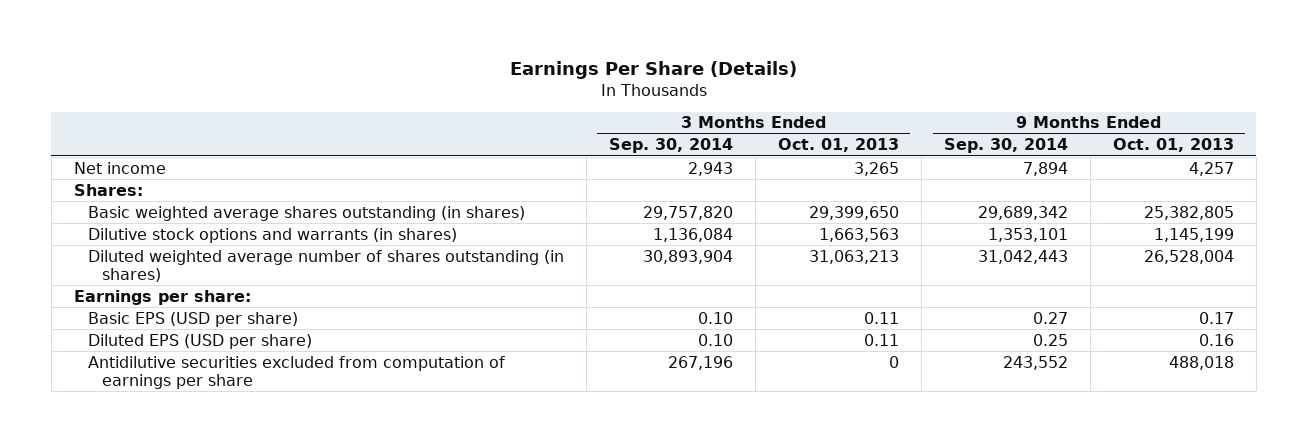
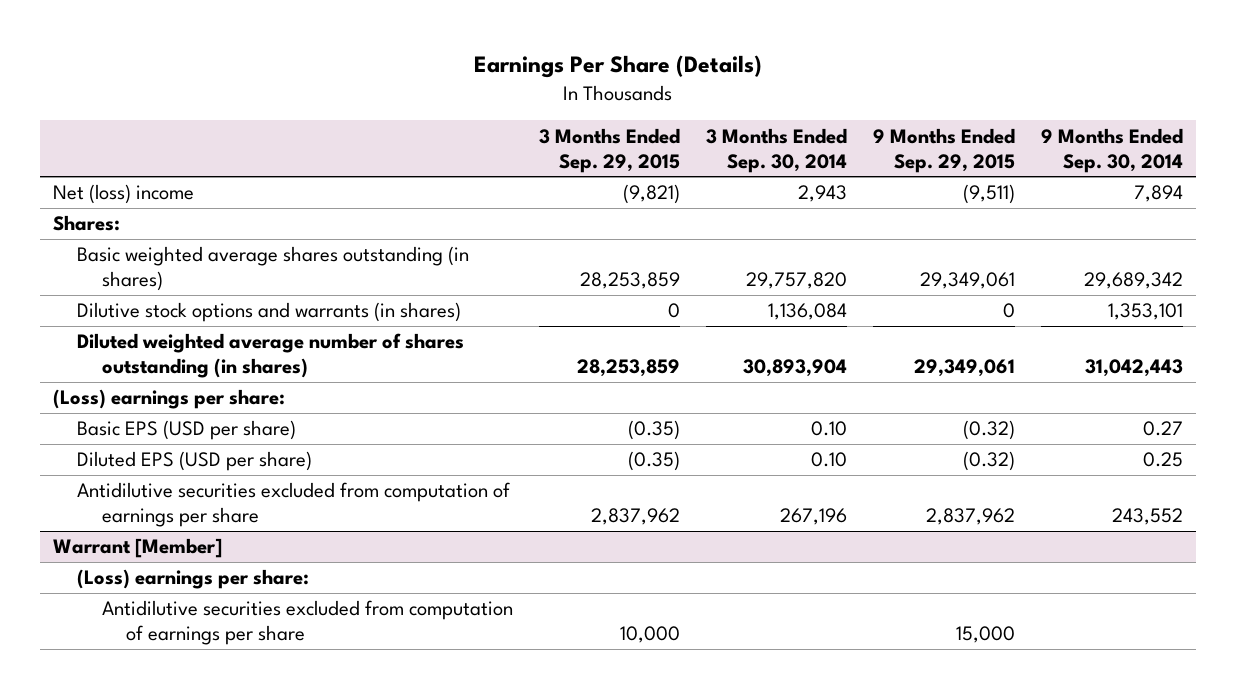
[777,138,899,153] Oct. 01, 2013 -> none
[1112,138,1234,153] Oct. 01, 2013 -> none
none -> [538,127,680,173] 3 Months Ended Sep. 29, 2015
none -> [872,127,1015,173] 9 Months Ended Sep. 29, 2015
[73,161,166,174] Net income -> [53,184,195,205] Net (loss) income
[73,289,251,305] Earnings per share: -> [53,389,286,410] (Loss) earnings per share:
none -> [53,538,223,559] Warrant [Member]
none -> [77,569,310,590] (Loss) earnings per share:
none -> [101,600,513,646] Antidilutive securities excluded from computation of earnings per share

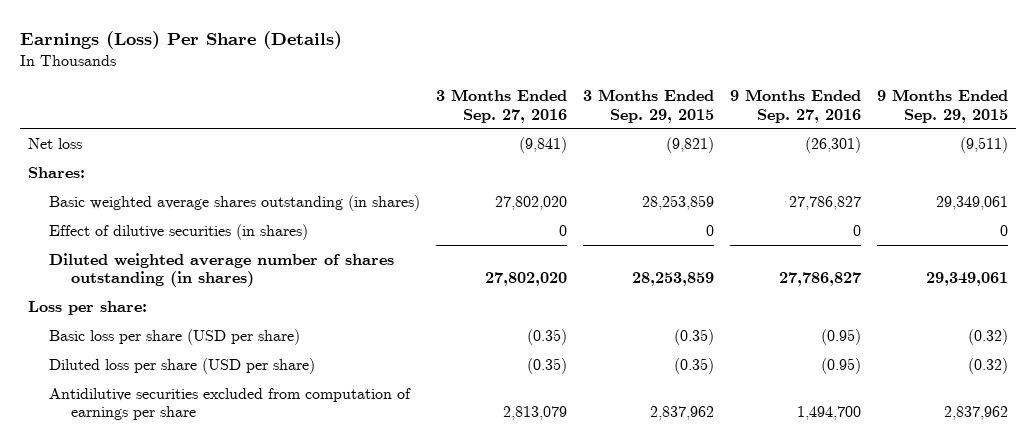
[473,55,762,79] Earnings Per Share (Details) -> [20,30,343,49] Earnings (Loss) Per Share (Details)
[705,127,847,173] 3 Months Ended Sep. 30, 2014 -> none
[1040,127,1183,173] 9 Months Ended Sep. 30, 2014 -> none
none -> [436,88,568,123] 3 Months Ended Sep. 27, 2016
none -> [729,88,861,123] 9 Months Ended Sep. 27, 2016
[53,184,195,205] Net (loss) income -> [28,137,83,149] Net loss
[77,302,462,323] Dilutive stock options and warrants (in shares) -> none
none -> [49,223,309,240] Effect of dilutive securities (in shares)
[53,389,286,410] (Loss) earnings per share: -> [28,300,148,315] Loss per share:
[77,420,297,441] Basic EPS (USD per share) -> [49,328,301,345] Basic loss per share (USD per share)
[77,451,313,472] Diluted EPS (USD per share) -> [49,357,316,374] Diluted loss per share (USD per share)
[53,538,223,559] Warrant [Member] -> none
[77,569,310,590] (Loss) earnings per share: -> none
[101,600,513,646] Antidilutive securities excluded from computation of earnings per share -> none

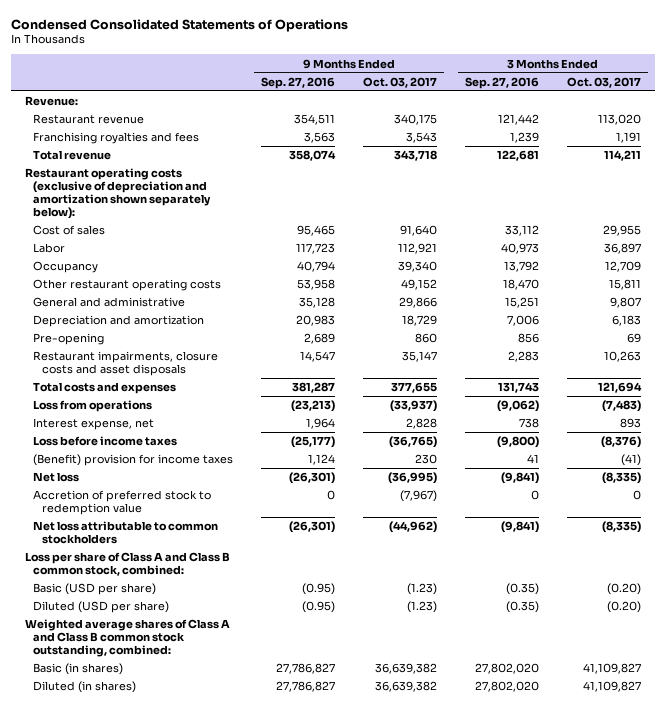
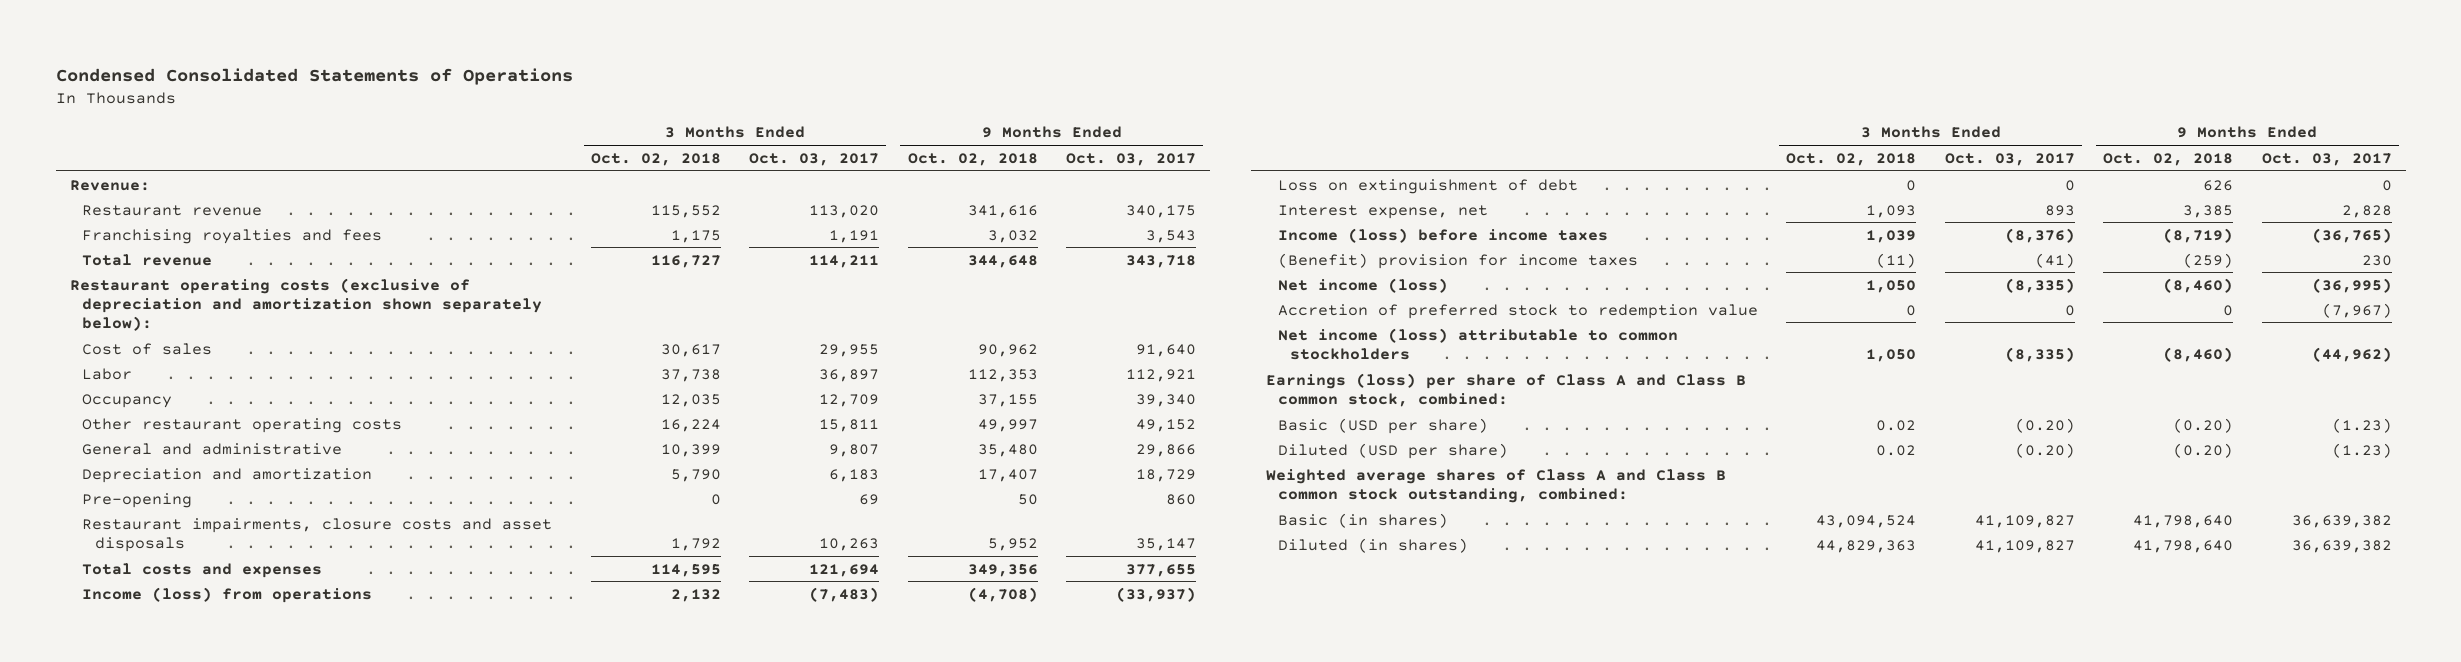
[261,76,336,89] Sep. 27, 2016 -> none
[464,76,539,89] Sep. 27, 2016 -> none
none -> [590,152,721,166] Oct. 02, 2018
none -> [907,152,1038,166] Oct. 02, 2018
[33,400,153,413] Loss from operations -> [82,586,373,603] Income (loss) from operations
none -> [1277,178,1578,194] Loss on extinguishment of debt
[33,436,178,447] Loss before income taxes -> [1277,227,1608,243] Income (loss) before income taxes
[33,472,80,483] Net loss -> [1277,277,1448,293] Net income (loss)
[33,521,219,545] Net loss attributable to common stockholders -> [1277,327,1678,360] Net income (loss) attributable to common stockholders
[25,552,231,577] Loss per share of Class A and Class B common stock, combined: -> [1265,372,1746,407] Earnings (loss) per share of Class A and Class B common stock, combined:

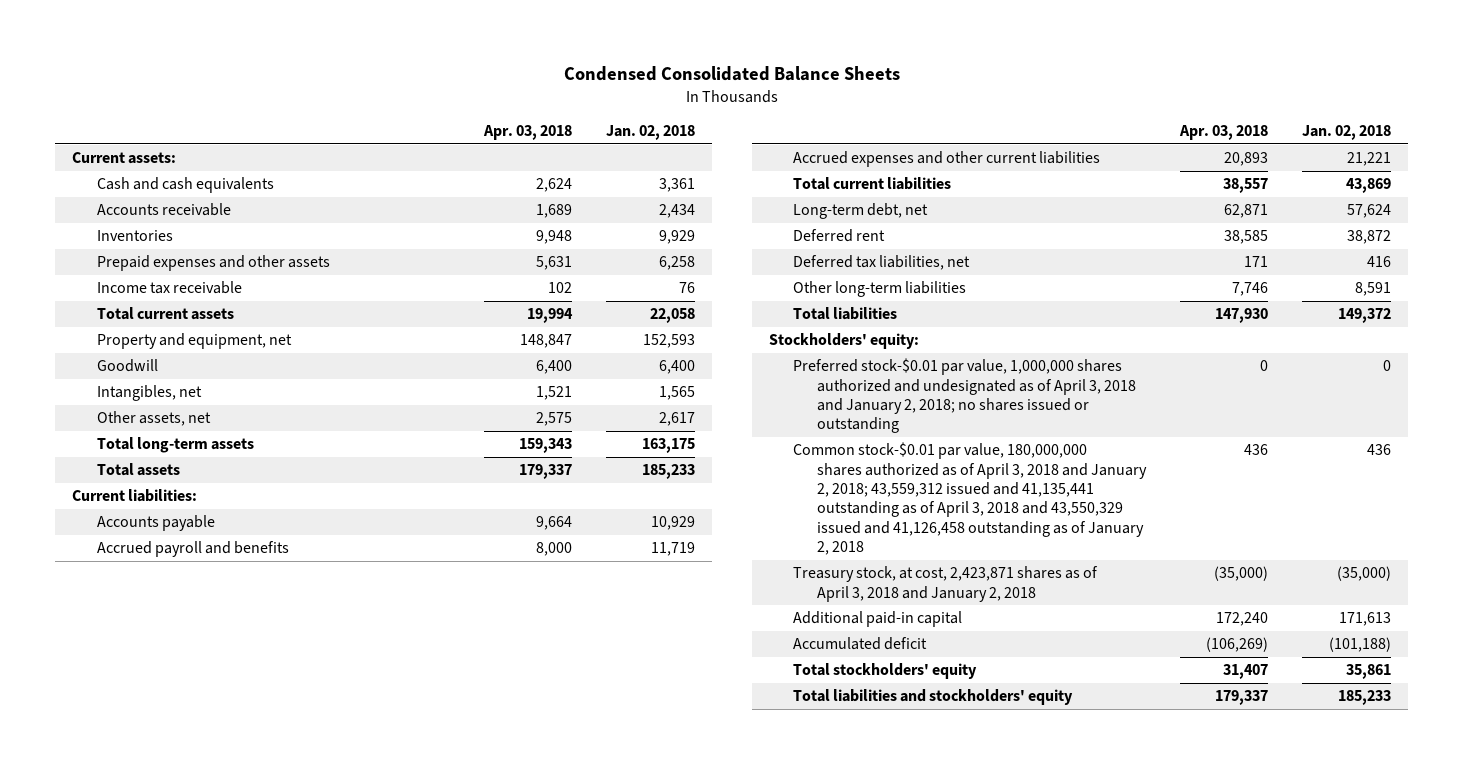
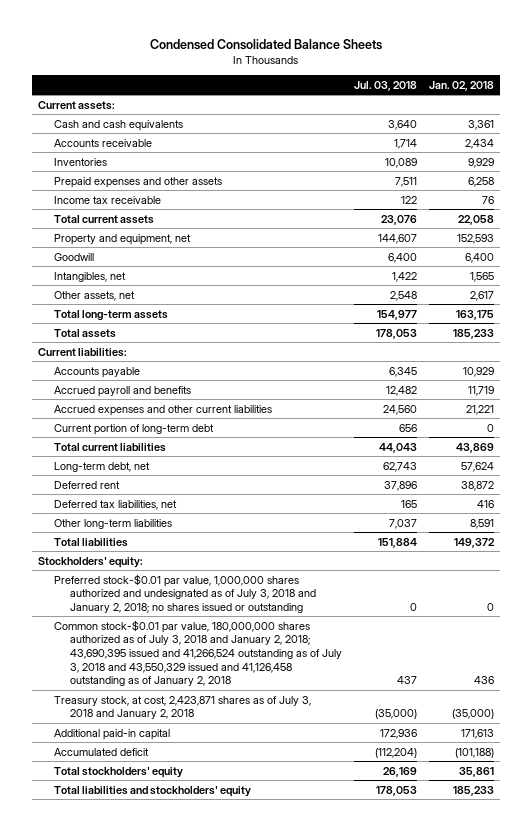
[482,125,572,141] Apr. 03, 2018 -> none
none -> [353,80,417,91] Jul. 03, 2018
none -> [53,423,214,435] Current portion of long-term debt
[793,358,1137,434] Preferred stock-$0.01 par value, 1,000,000 shares authorized and undesignated as of April 3, 2018 and January 2, 2018; no shares issued or outstanding -> [53,573,316,613] Preferred stock-$0.01 par value, 1,000,000 shares authorized and undesignated as of July 3, 2018 and January 2, 2018; no shares issued or outstanding
[793,442,1148,556] Common stock-$0.01 par value, 180,000,000 shares authorized as of April 3, 2018 and January 2, 2018; 43,559,312 issued and 41,135,441 outstanding as of April 3, 2018 and 43,550,329 issued and 41,126,458 outstanding as of January 2, 2018 -> [53,619,342,687] Common stock-$0.01 par value, 180,000,000 shares authorized as of July 3, 2018 and January 2, 2018; 43,690,395 issued and 41,266,524 outstanding as of July 3, 2018 and 43,550,329 issued and 41,126,458 outstanding as of January 2, 2018
[793,566,1099,602] Treasury stock, at cost, 2,423,871 shares as of April 3, 2018 and January 2, 2018 -> [53,695,311,720] Treasury stock, at cost, 2,423,871 shares as of July 3, 2018 and January 2, 2018

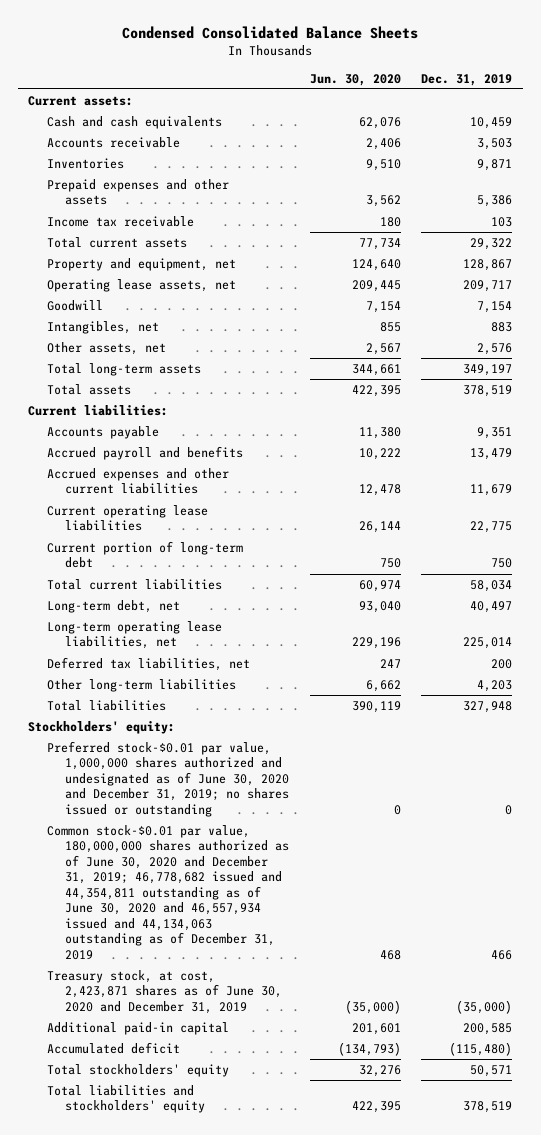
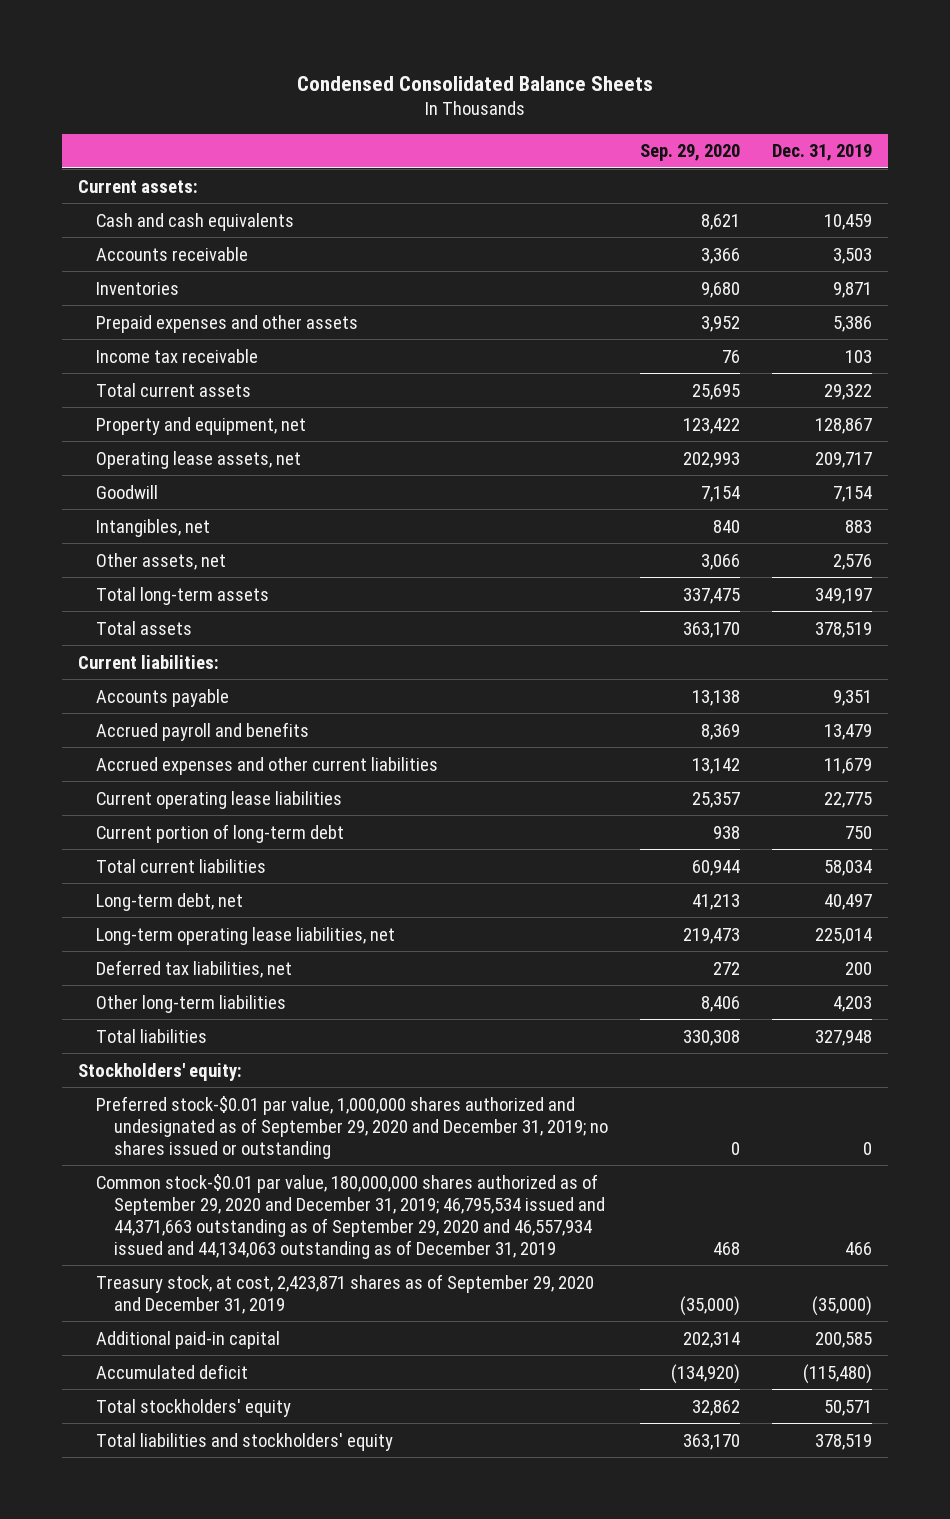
[309,73,401,86] Jun. 30, 2020 -> none
none -> [639,144,740,162] Sep. 29, 2020
[46,741,289,817] Preferred stock-$0.01 par value, 1,000,000 shares authorized and undesignated as of June 30, 2020 and December 31, 2019; no shares issued or outstanding -> [95,1095,608,1159] Preferred stock-$0.01 par value, 1,000,000 shares authorized and undesignated as of September 29, 2020 and December 31, 2019; no shares issued or outstanding
[46,825,289,960] Common stock-$0.01 par value, 180,000,000 shares authorized as of June 30, 2020 and December 31, 2019; 46,778,682 issued and 44,354,811 outstanding as of June 30, 2020 and 46,557,934 issued and 44,134,063 outstanding as of December 31, 2019 -> [95,1173,605,1259] Common stock-$0.01 par value, 180,000,000 shares authorized as of September 29, 2020 and December 31, 2019; 46,795,534 issued and 44,371,663 outstanding as of September 29, 2020 and 46,557,934 issued and 44,134,063 outstanding as of December 31, 2019
[46,970,282,1014] Treasury stock, at cost, 2,423,871 shares as of June 30, 2020 and December 31, 2019 -> [95,1273,594,1314] Treasury stock, at cost, 2,423,871 shares as of September 29, 2020 and December 31, 2019

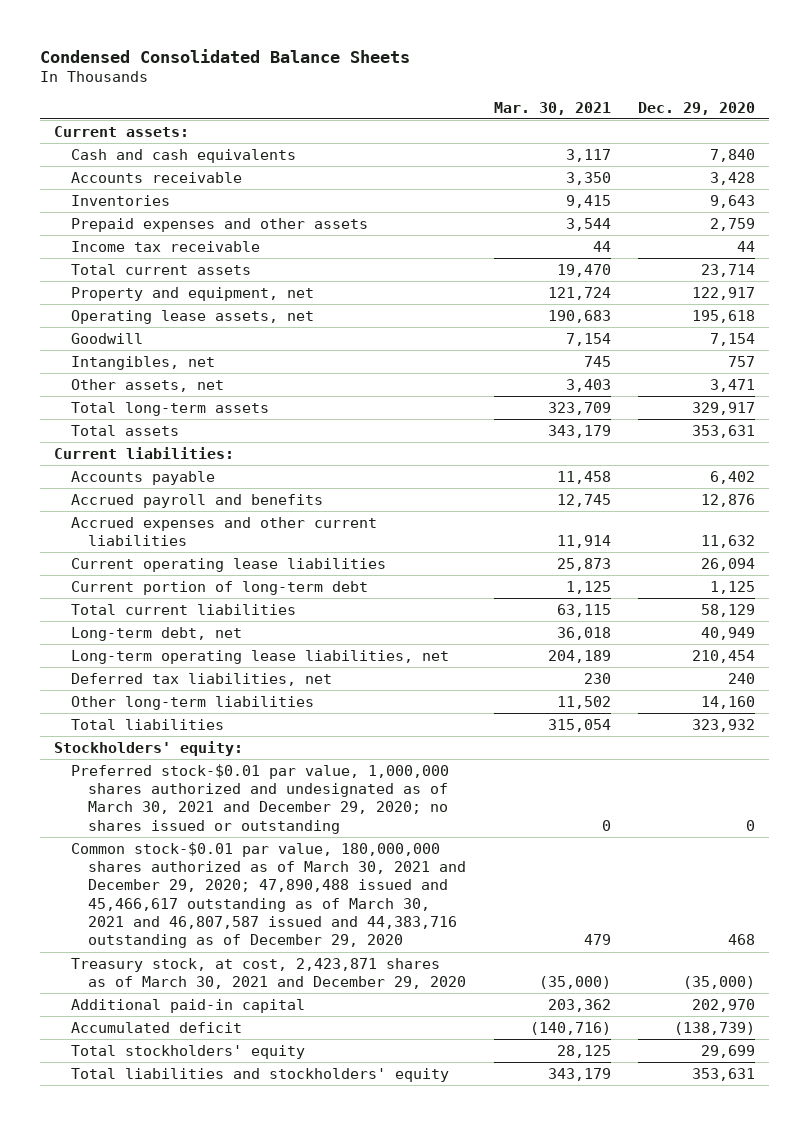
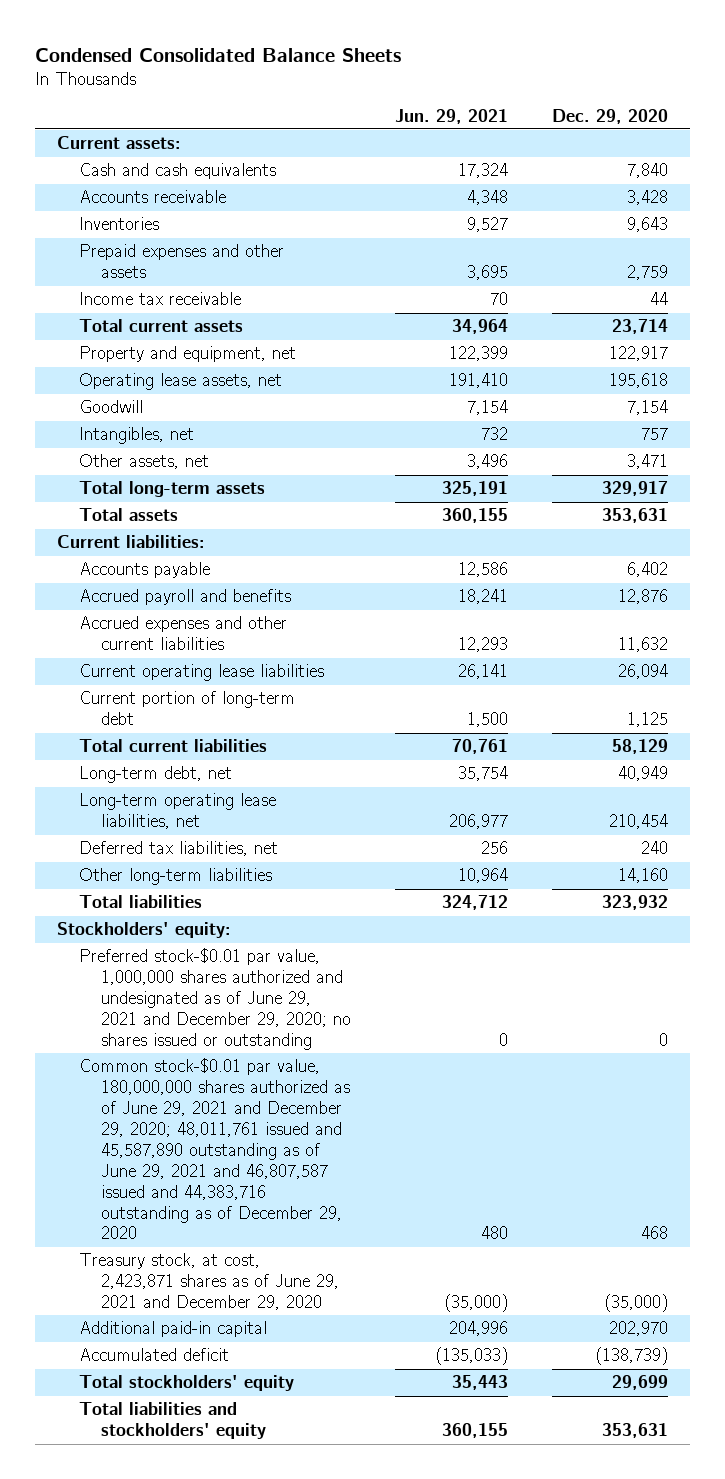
[493,101,611,115] Mar. 30, 2021 -> none
none -> [395,108,509,124] Jun. 29, 2021
[71,763,450,834] Preferred stock-$0.01 par value, 1,000,000 shares authorized and undesignated as of March 30, 2021 and December 29, 2020; no shares issued or outstanding -> [79,948,352,1050] Preferred stock-$0.01 par value, 1,000,000 shares authorized and undesignated as of June 29, 2021 and December 29, 2020; no shares issued or outstanding
[71,841,467,949] Common stock-$0.01 par value, 180,000,000 shares authorized as of March 30, 2021 and December 29, 2020; 47,890,488 issued and 45,466,617 outstanding as of March 30, 2021 and 46,807,587 issued and 44,383,716 outstanding as of December 29, 2020 -> [79,1058,351,1240] Common stock-$0.01 par value, 180,000,000 shares authorized as of June 29, 2021 and December 29, 2020; 48,011,761 issued and 45,587,890 outstanding as of June 29, 2021 and 46,807,587 issued and 44,383,716 outstanding as of December 29, 2020
[71,957,467,989] Treasury stock, at cost, 2,423,871 shares as of March 30, 2021 and December 29, 2020 -> [79,1253,340,1311] Treasury stock, at cost, 2,423,871 shares as of June 29, 2021 and December 29, 2020

